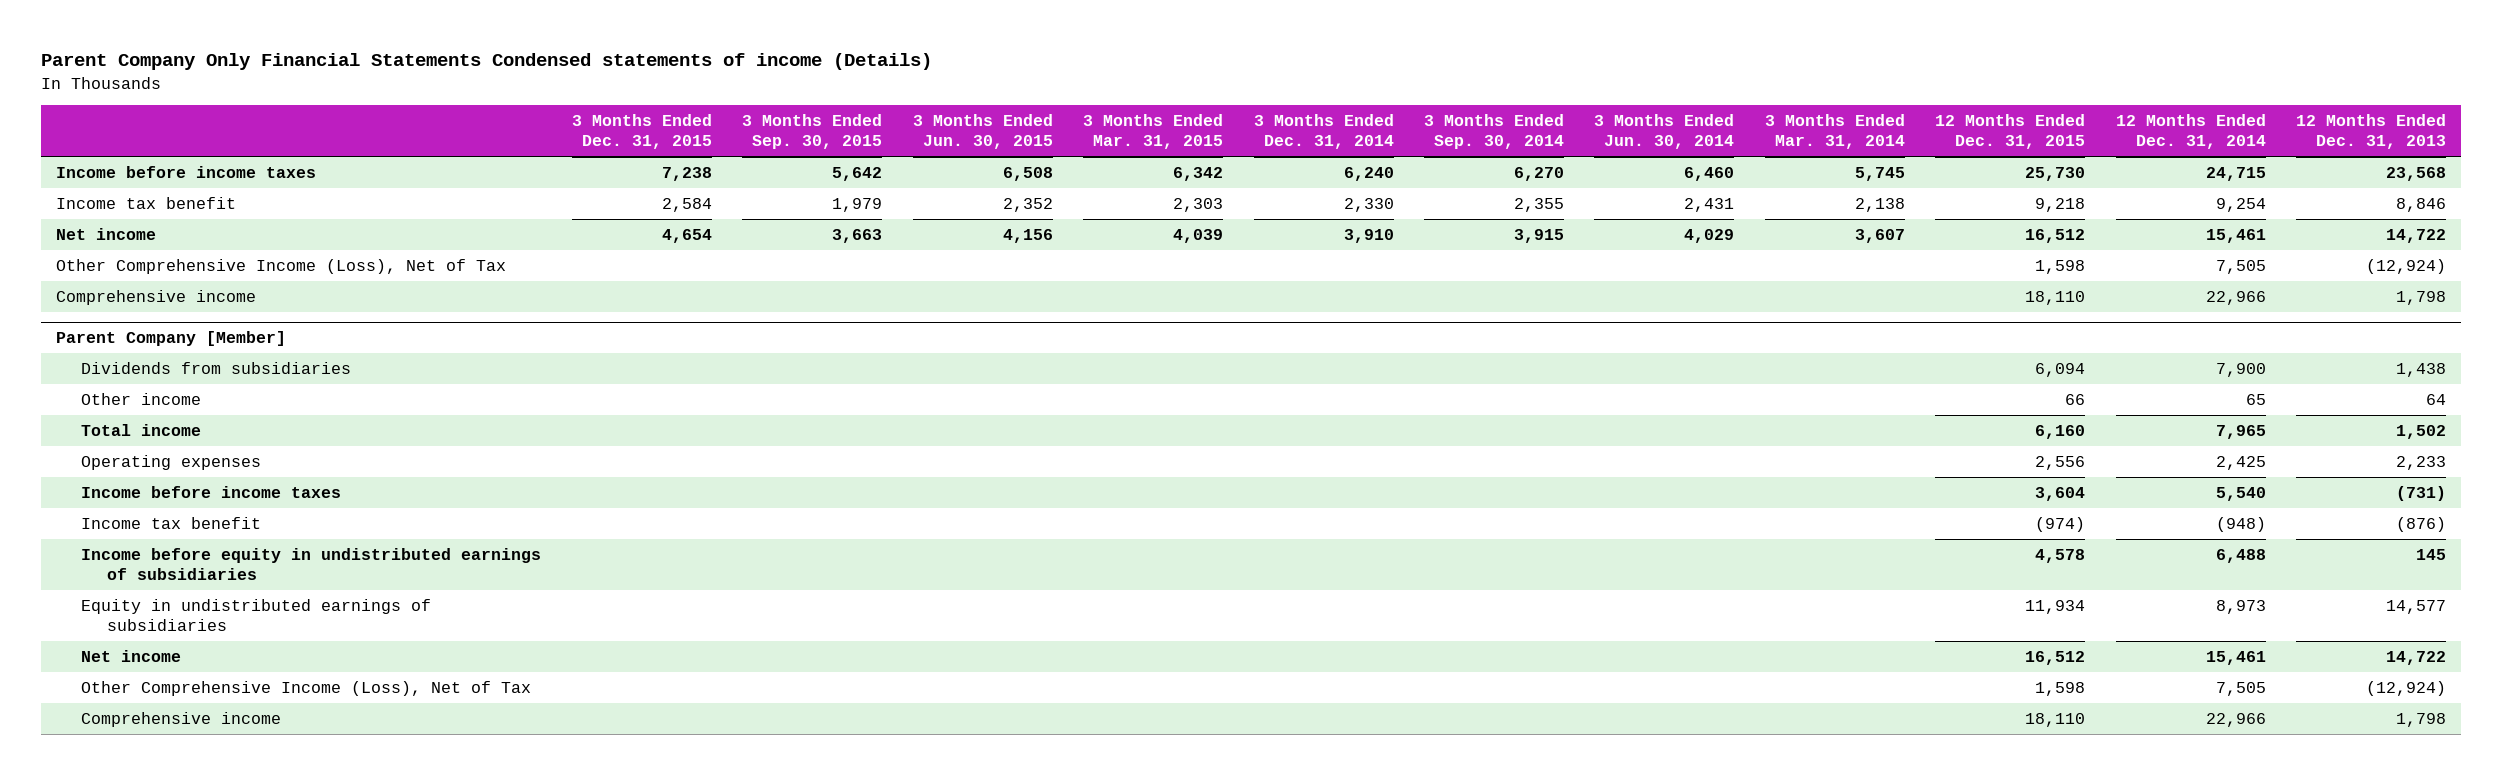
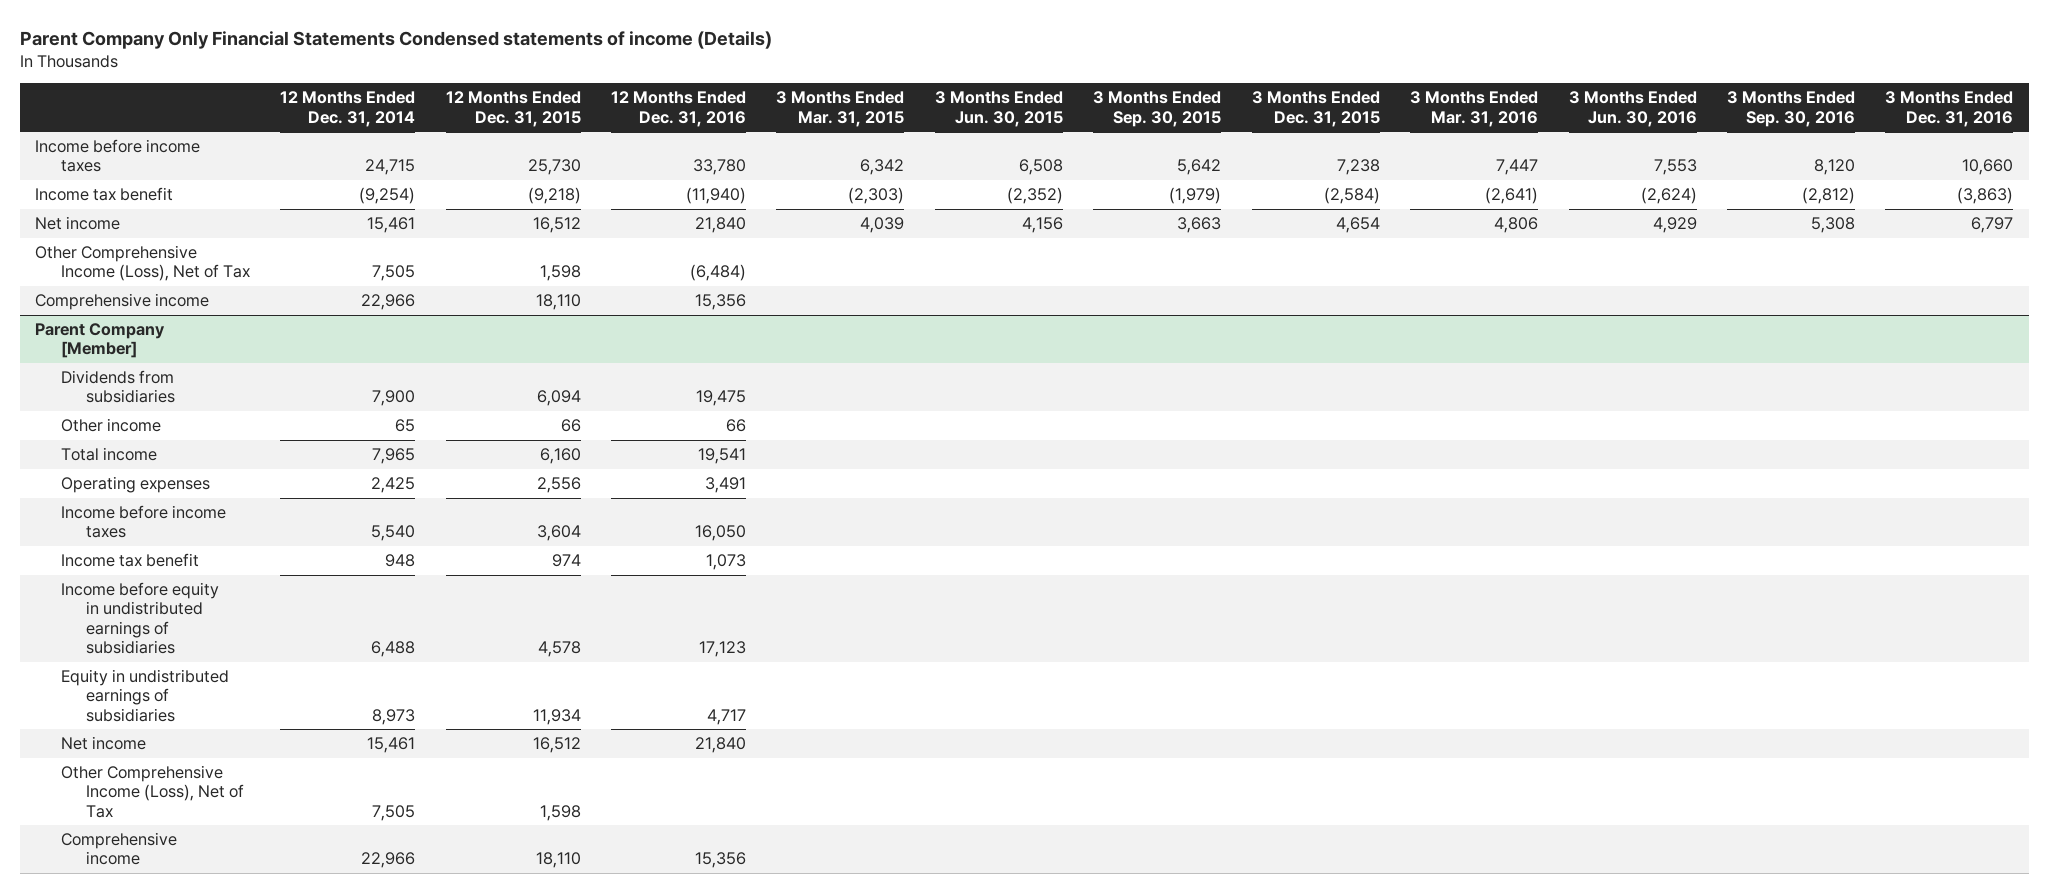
[1253,114,1394,150] 3 Months Ended Dec. 31, 2014 -> none
[1423,114,1564,150] 3 Months Ended Sep. 30, 2014 -> none
[1594,114,1735,150] 3 Months Ended Jun. 30, 2014 -> none
[1764,114,1905,150] 3 Months Ended Mar. 31, 2014 -> none
[2296,114,2447,150] 12 Months Ended Dec. 31, 2013 -> none
none -> [611,91,747,127] 12 Months Ended Dec. 31, 2016
none -> [1410,91,1539,127] 3 Months Ended Mar. 31, 2016
none -> [1568,91,1697,127] 3 Months Ended Jun. 30, 2016
none -> [1727,91,1856,127] 3 Months Ended Sep. 30, 2016
none -> [1885,91,2014,127] 3 Months Ended Dec. 31, 2016
[661,198,712,213] 2,584 -> [1323,187,1380,205] (2,584)
[832,198,883,213] 1,979 -> [1169,187,1222,205] (1,979)
[1002,198,1053,213] 2,352 -> [1006,187,1063,205] (2,352)
[1173,198,1224,213] 2,303 -> [848,187,905,205] (2,303)
[2035,198,2086,213] 9,218 -> [527,187,581,205] (9,218)
[2215,198,2266,213] 9,254 -> [359,187,416,205] (9,254)
[2035,517,2086,533] (974) -> [551,554,581,568] 974
[2215,517,2266,533] (948) -> [385,554,416,568] 948

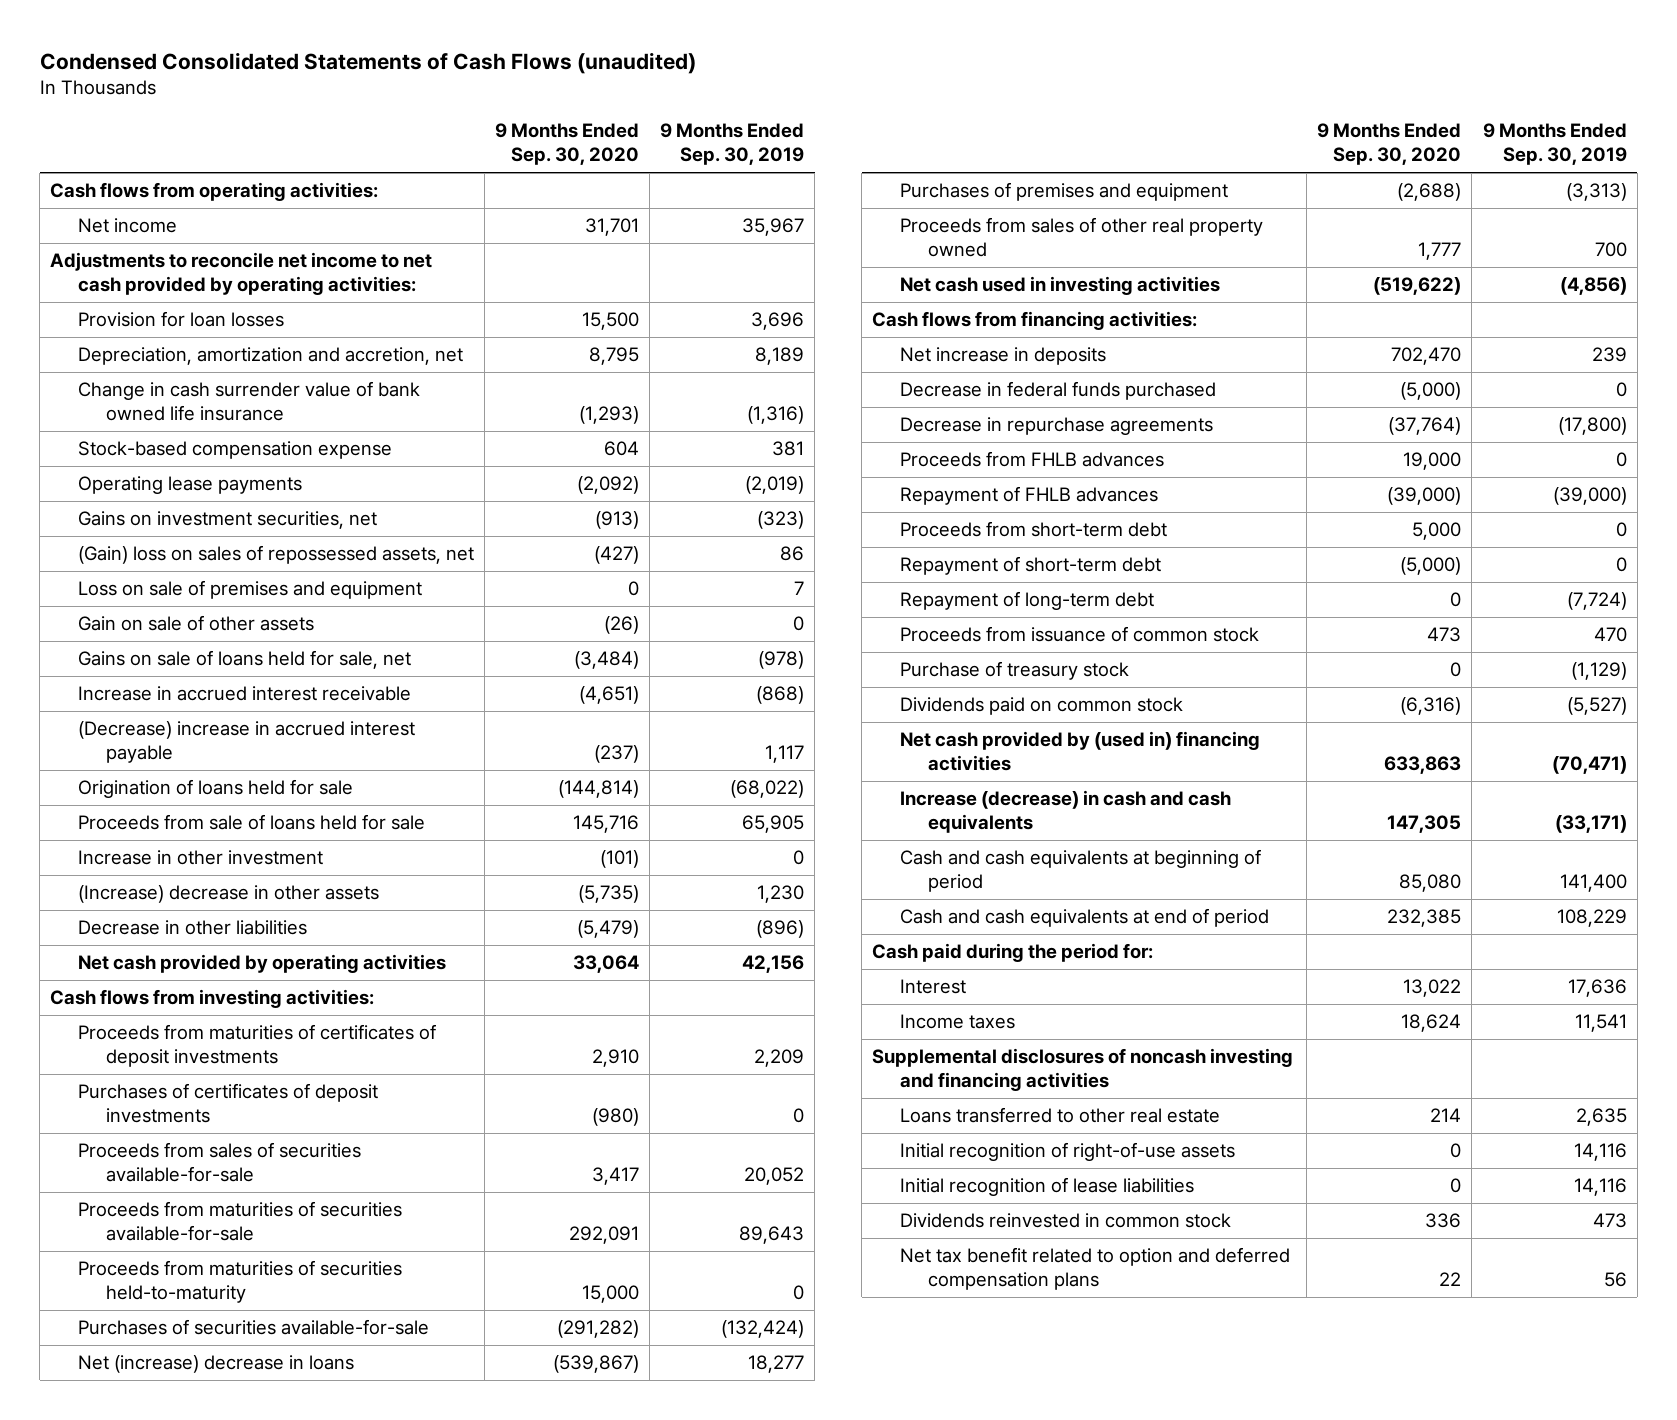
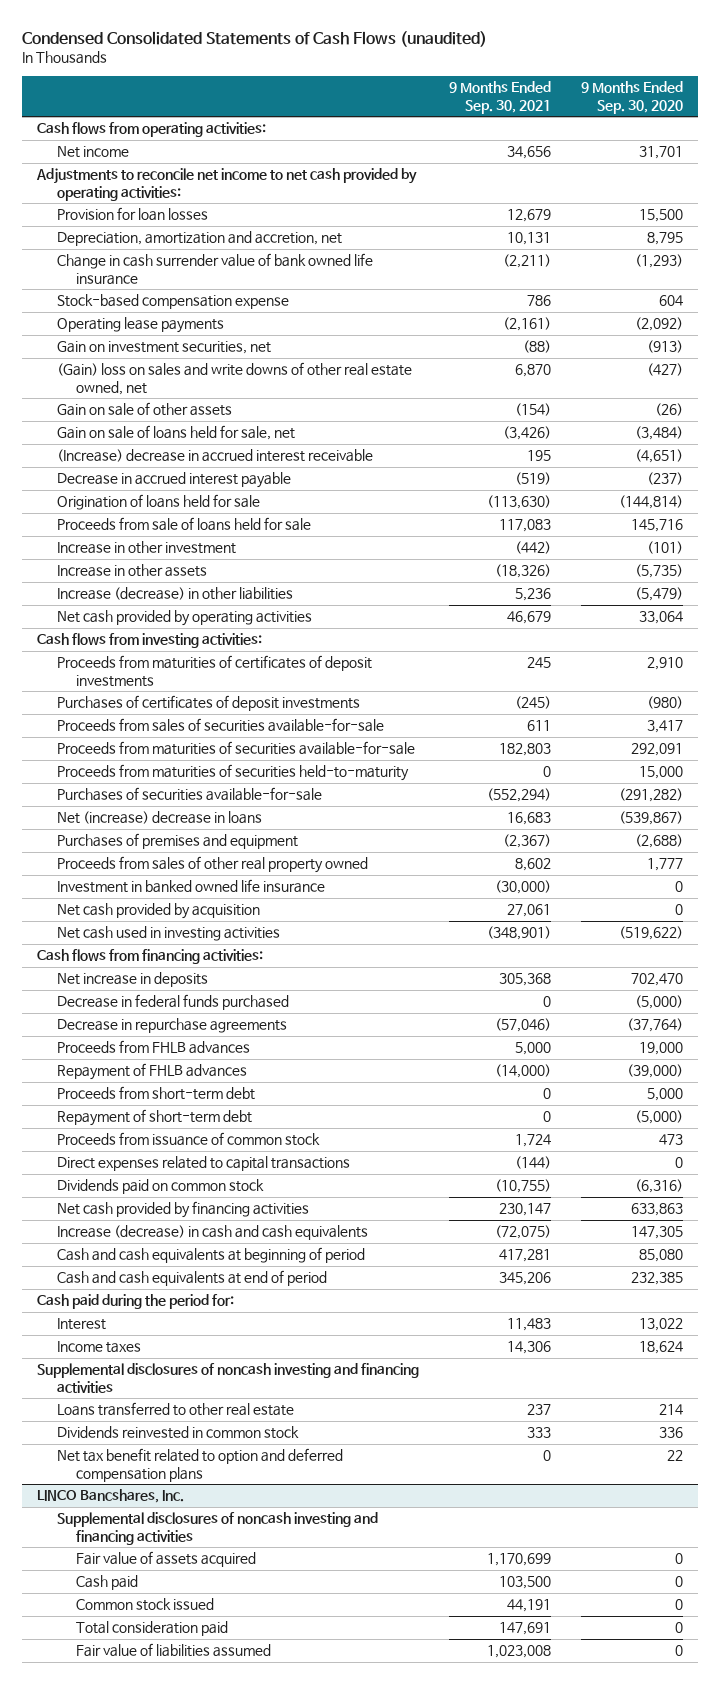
[660,123,805,166] 9 Months Ended Sep. 30, 2019 -> none
none -> [449,81,552,114] 9 Months Ended Sep. 30, 2021
[77,580,422,600] Loss on sale of premises and equipment -> none
[77,511,377,530] Gains on investment securities, net -> [56,341,271,355] Gain on investment securities, net
[77,545,474,565] (Gain) loss on sales of repossessed assets, net -> [56,362,412,395] (Gain) loss on sales and write downs of other real estate owned, net
[77,650,411,670] Gains on sale of loans held for sale, net -> [56,425,295,441] Gain on sale of loans held for sale, net
[77,686,411,702] Increase in accrued interest receivable -> [56,449,373,463] (Increase) decrease in accrued interest receivable
[77,721,415,764] (Decrease) increase in accrued interest payable -> [56,472,291,489] Decrease in accrued interest payable
[77,885,379,904] (Increase) decrease in other assets -> [56,564,207,578] Increase in other assets
[77,920,307,936] Decrease in other liabilities -> [56,587,293,601] Increase (decrease) in other liabilities
none -> [56,879,325,894] Investment in banked owned life insurance
none -> [56,903,260,920] Net cash provided by acquisition
[900,591,1155,611] Repayment of long-term debt -> none
[900,661,1130,681] Purchase of treasury stock -> none
none -> [56,1156,350,1172] Direct expenses related to capital transactions
[900,731,1261,772] Net cash provided by (used in) financing activities -> [56,1201,309,1219] Net cash provided by financing activities
[900,1142,1236,1162] Initial recognition of right-of-use assets -> none
[900,1177,1195,1197] Initial recognition of lease liabilities -> none
none -> [37,1489,185,1504] LINCO Bancshares, Inc.
none -> [56,1512,378,1545] Supplemental disclosures of noncash investing and financing activities
none -> [76,1551,257,1568] Fair value of assets acquired
none -> [76,1575,139,1591] Cash paid
none -> [76,1598,215,1612] Common stock issued
none -> [76,1621,229,1637] Total consideration paid
none -> [76,1643,272,1658] Fair value of liabilities assumed

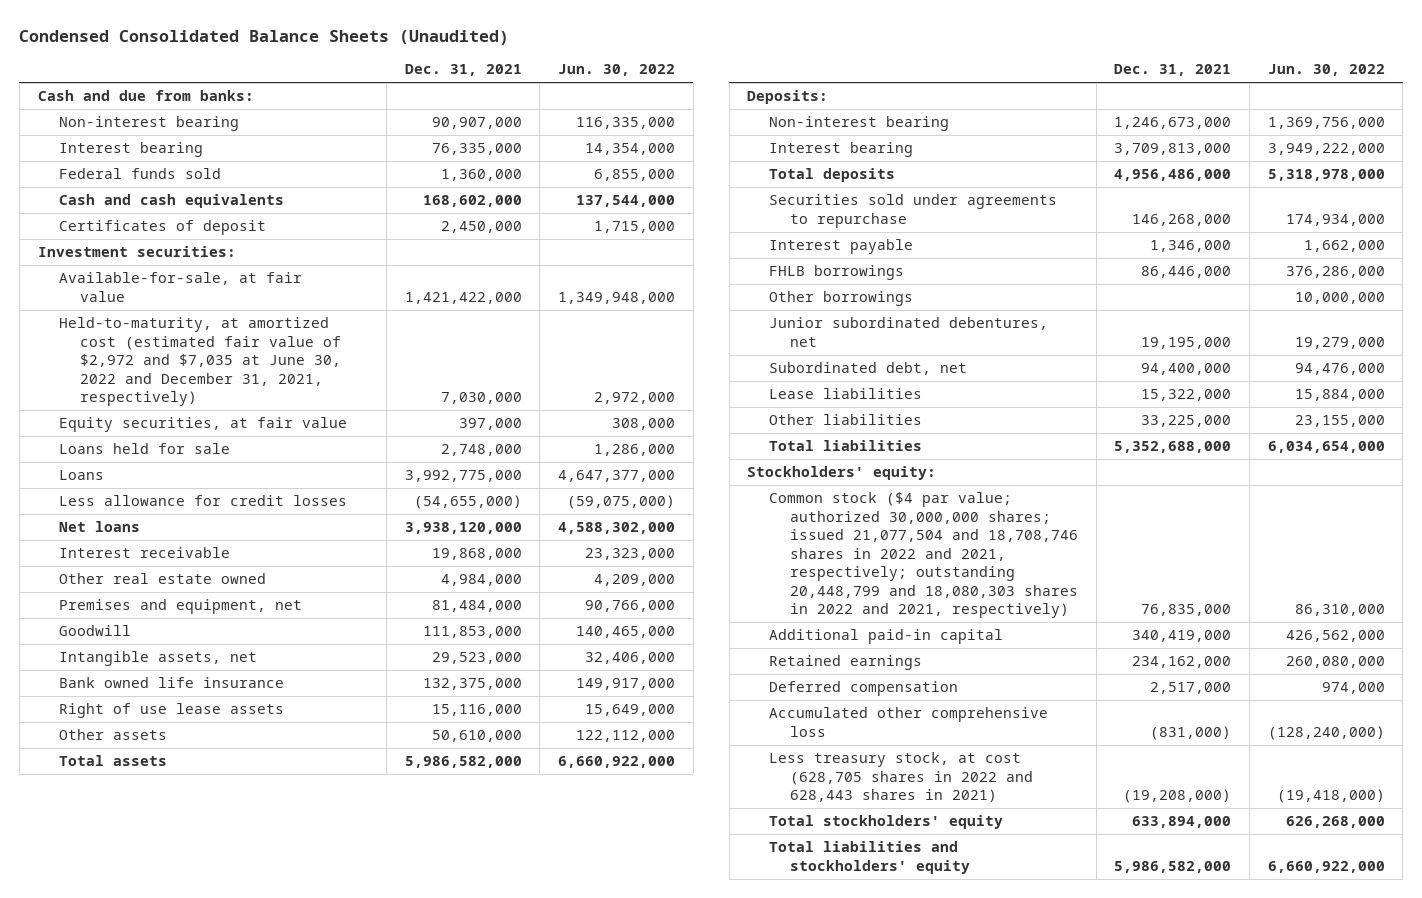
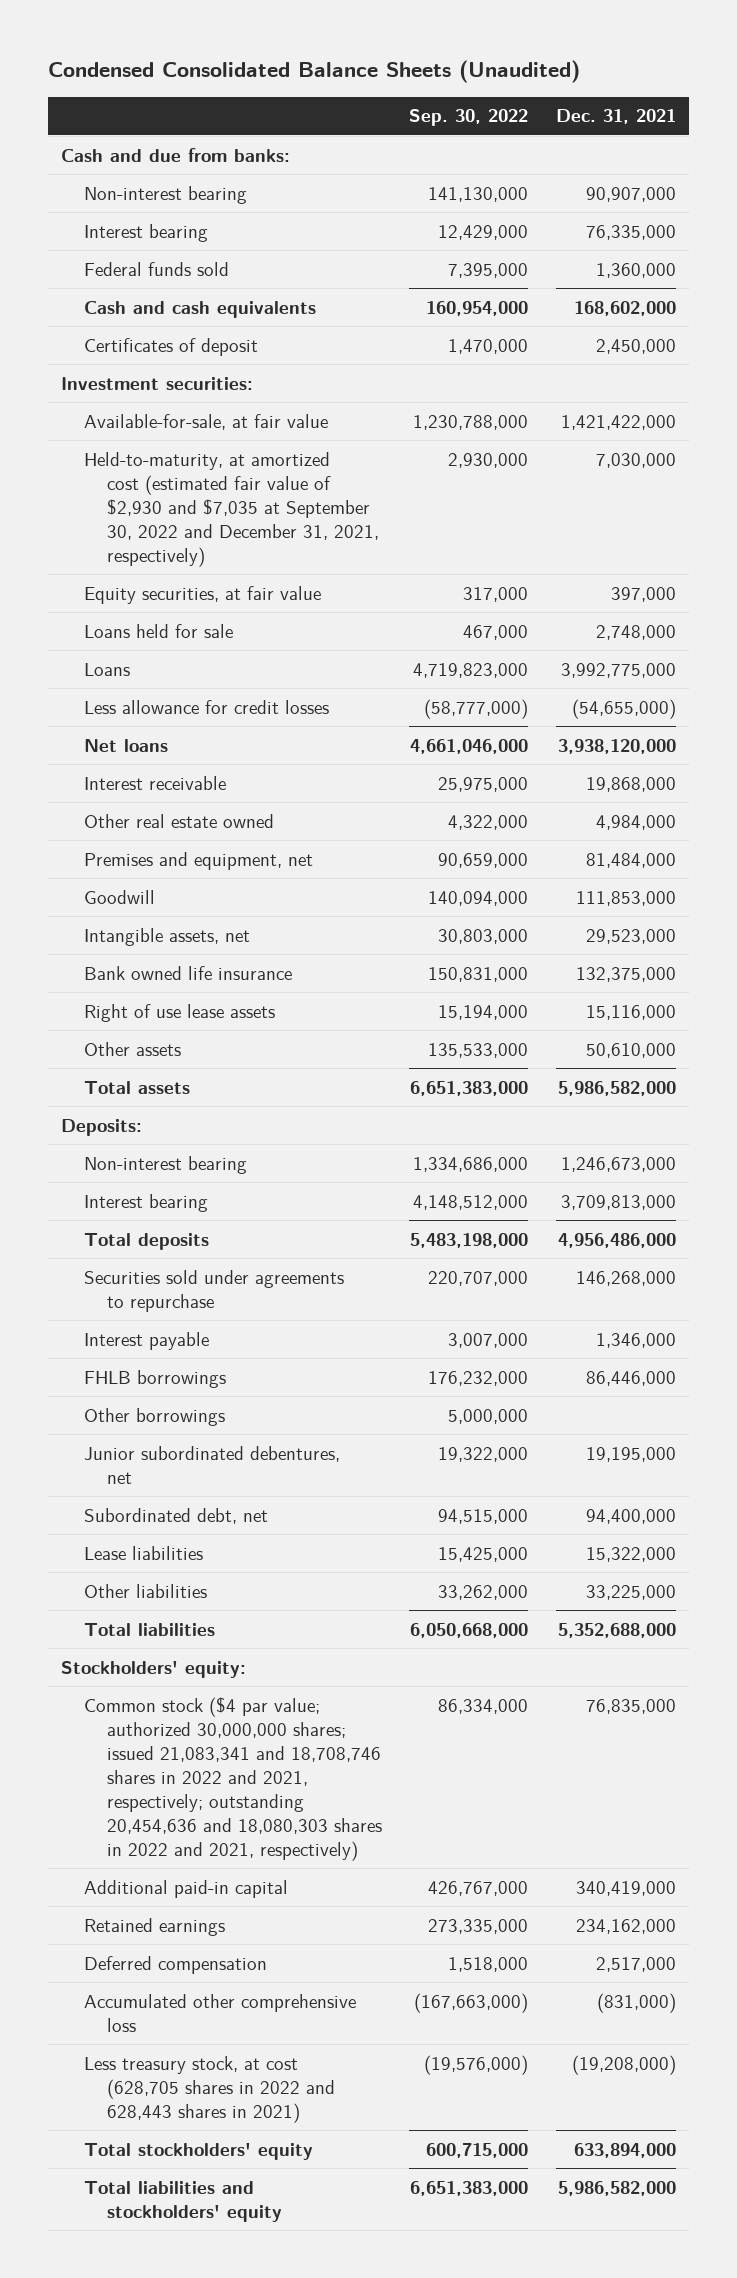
[558,64,676,77] Jun. 30, 2022 -> none
none -> [409,109,529,127] Sep. 30, 2022
[58,317,342,407] Held-to-maturity, at amortized cost (estimated fair value of $2,972 and $7,035 at June 30, 2022 and December 31, 2021, respectively) -> [84,451,380,568] Held-to-maturity, at amortized cost (estimated fair value of $2,930 and $7,035 at September 30, 2022 and December 31, 2021, respectively)
[768,492,1079,619] Common stock ($4 par value; authorized 30,000,000 shares; issued 21,077,504 and 18,708,746 shares in 2022 and 2021, respectively; outstanding 20,448,799 and 18,080,303 shares in 2022 and 2021, respectively) -> [84,1696,383,1862] Common stock ($4 par value; authorized 30,000,000 shares; issued 21,083,341 and 18,708,746 shares in 2022 and 2021, respectively; outstanding 20,454,636 and 18,080,303 shares in 2022 and 2021, respectively)

